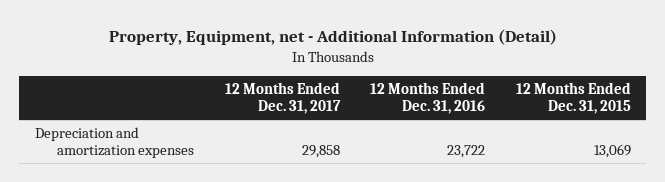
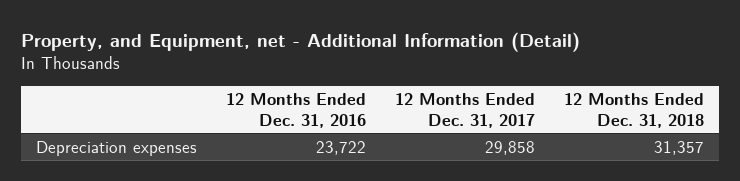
[108,29,557,46] Property, Equipment, net - Additional Information (Detail) -> [21,32,581,53] Property, and Equipment, net - Additional Information (Detail)
[515,81,631,115] 12 Months Ended Dec. 31, 2015 -> none
none -> [564,92,705,128] 12 Months Ended Dec. 31, 2018
[34,126,195,159] Depreciation and amortization expenses -> [36,140,198,156] Depreciation expenses

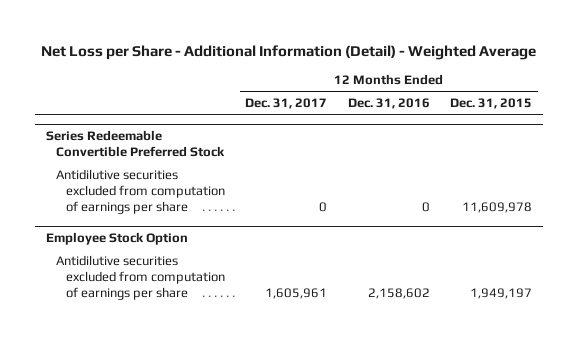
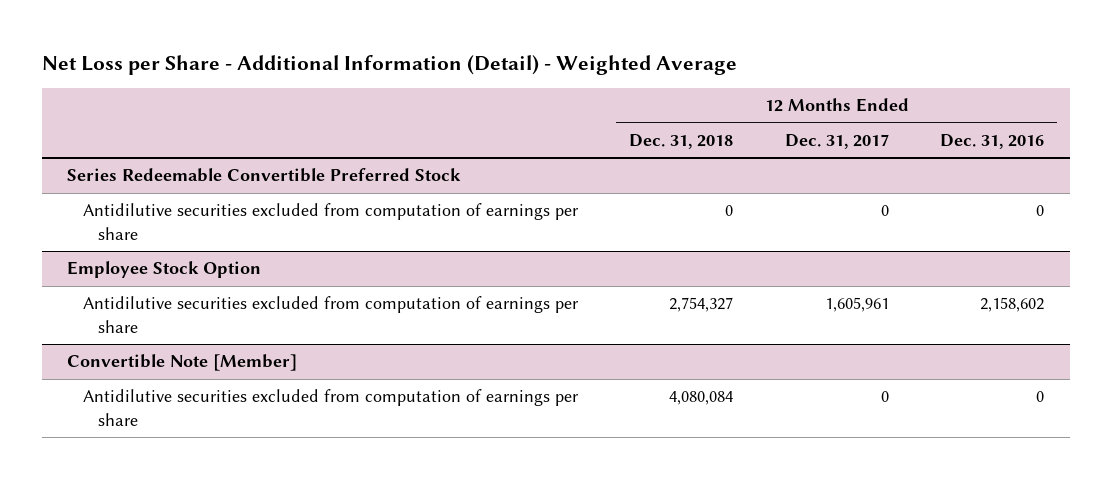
[450,98,533,110] Dec. 31, 2015 -> none
none -> [629,133,734,149] Dec. 31, 2018
none -> [67,354,298,372] Convertible Note [Member]
none -> [82,389,579,426] Antidilutive securities excluded from computation of earnings per share

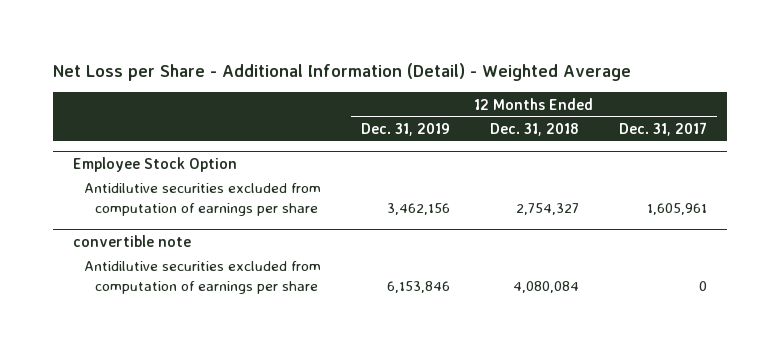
[940,133,1045,149] Dec. 31, 2016 -> none
none -> [361,122,451,136] Dec. 31, 2019
[67,168,462,183] Series Redeemable Convertible Preferred Stock -> none
[82,203,579,240] Antidilutive securities excluded from computation of earnings per share -> none
[67,354,298,372] Convertible Note [Member] -> [73,234,192,247] convertible note

